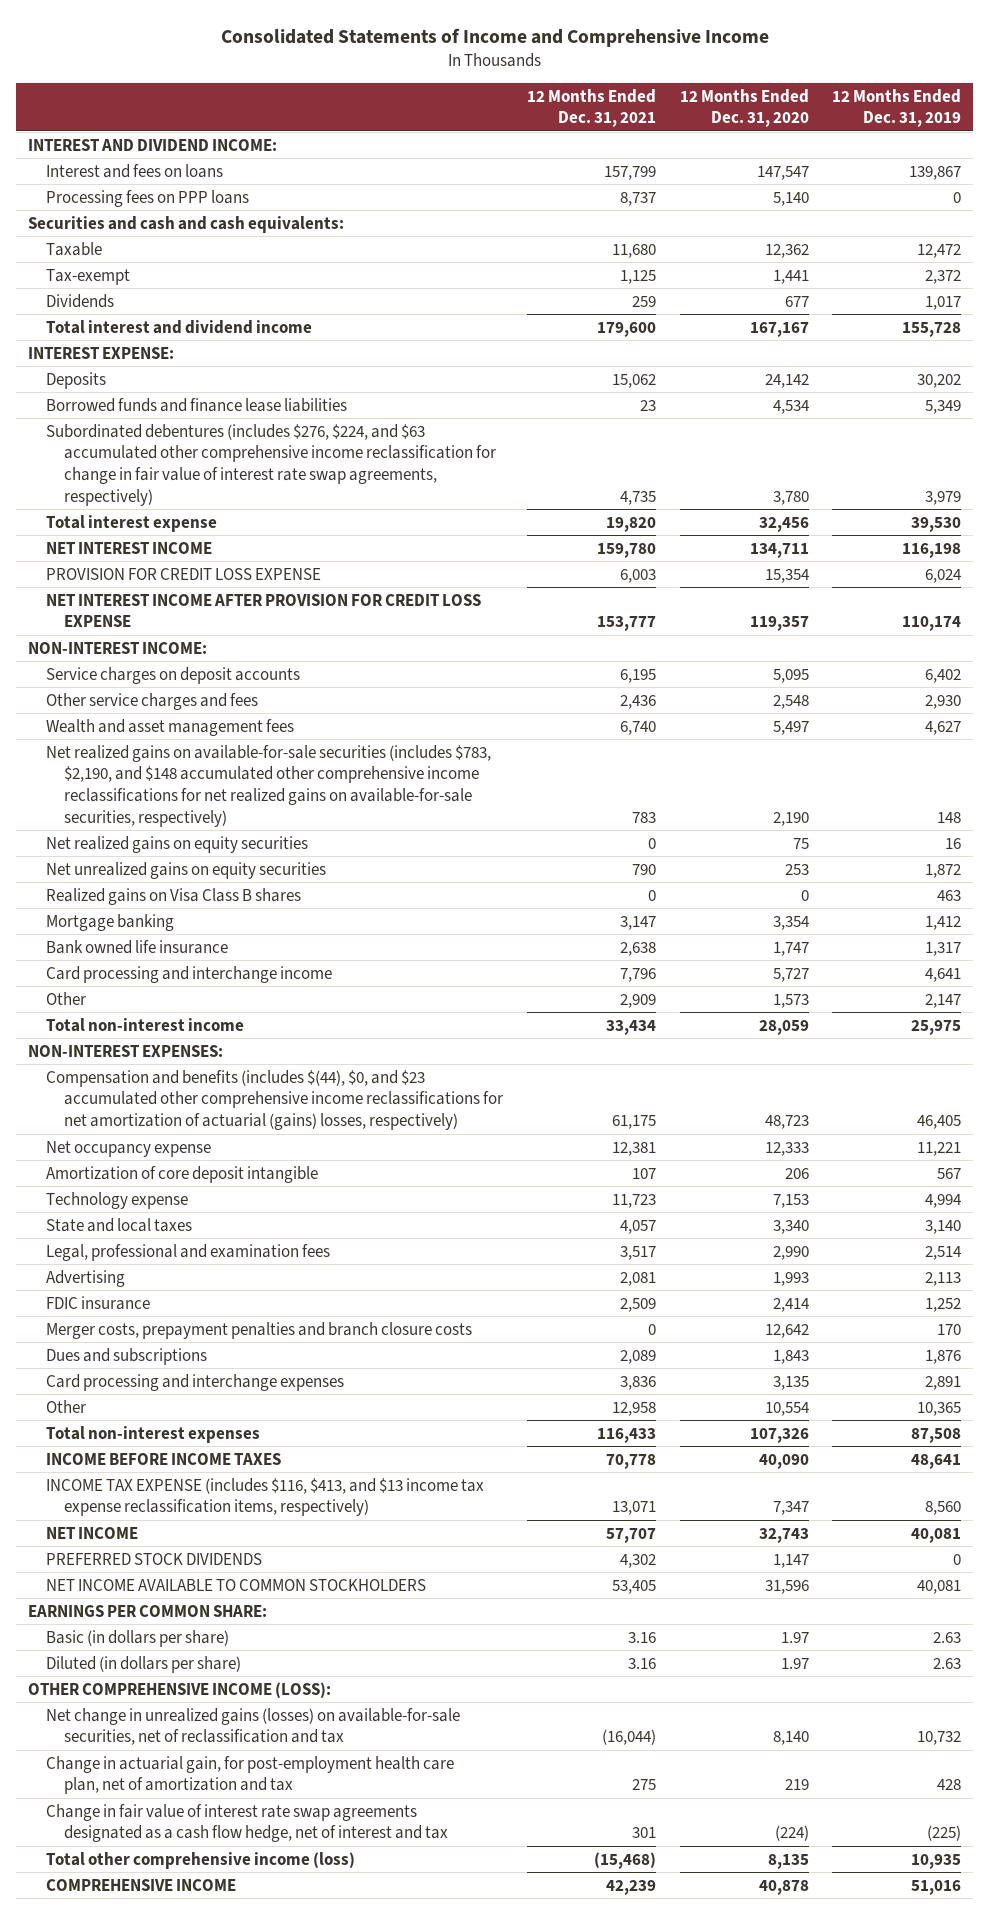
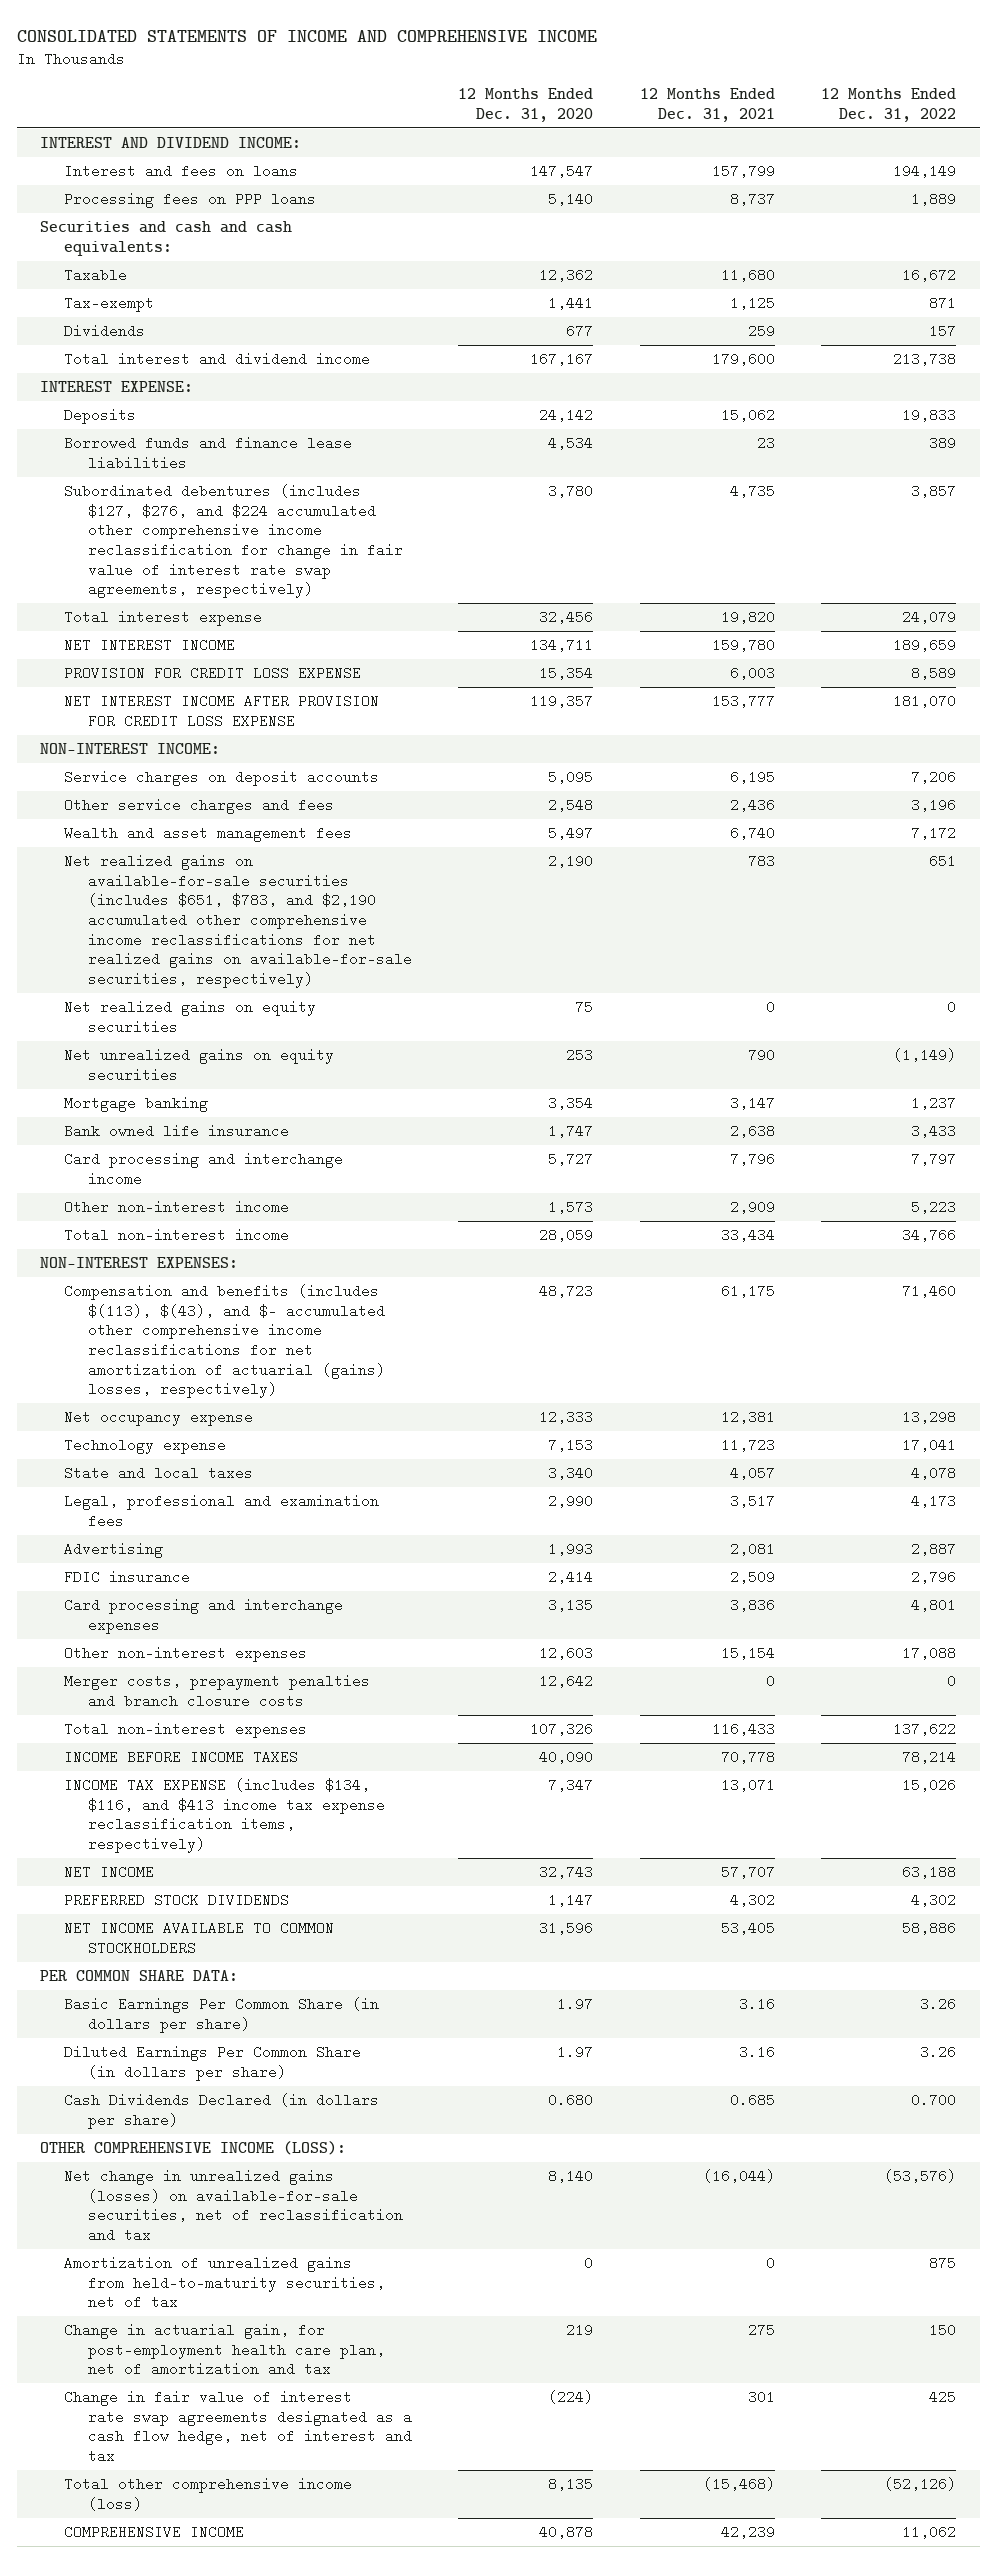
[220,27,769,47] Consolidated Statements of Income and Comprehensive Income -> [16,29,597,42] CONSOLIDATED STATEMENTS OF INCOME AND COMPREHENSIVE INCOME
[832,88,962,128] 12 Months Ended Dec. 31, 2019 -> none
none -> [821,88,957,122] 12 Months Ended Dec. 31, 2022
[46,423,497,507] Subordinated debentures (includes $276, $224, and $63 accumulated other comprehensive income reclassification for change in fair value of interest rate swap agreements, respectively) -> [63,483,403,599] Subordinated debentures (includes $127, $276, and $224 accumulated other comprehensive income reclassification for change in fair value of interest rate swap agreements, respectively)
[46,744,492,828] Net realized gains on available-for-sale securities (includes $783, $2,190, and $148 accumulated other comprehensive income reclassifications for net realized gains on available-for-sale securities, respectively) -> [63,853,412,988] Net realized gains on available-for-sale securities (includes $651, $783, and $2,190 accumulated other comprehensive income reclassifications for net realized gains on available-for-sale securities, respectively)
[46,887,302,905] Realized gains on Visa Class B shares -> none
[46,991,87,1005] Other -> [63,1199,289,1214] Other non-interest income
[46,1069,504,1131] Compensation and benefits (includes $(44), $0, and $23 accumulated other comprehensive income reclassifications for net amortization of actuarial (gains) losses, respectively) -> [63,1283,385,1399] Compensation and benefits (includes $(113), $(43), and $- accumulated other comprehensive income reclassifications for net amortization of actuarial (gains) losses, respectively)
[46,1165,319,1183] Amortization of core deposit intangible -> none
[46,1347,208,1365] Dues and subscriptions -> none
[46,1399,87,1413] Other -> [63,1645,307,1662] Other non-interest expenses
[612,1401,657,1416] 12,958 -> [720,1645,775,1660] 15,154
[764,1401,809,1416] 10,554 -> [539,1645,594,1660] 12,603
[46,1321,473,1339] Merger costs, prepayment penalties and branch closure costs -> [63,1673,370,1708] Merger costs, prepayment penalties and branch closure costs
[46,1477,485,1517] INCOME TAX EXPENSE (includes $116, $413, and $13 income tax expense reclassification items, respectively) -> [63,1777,385,1853] INCOME TAX EXPENSE (includes $134, $116, and $413 income tax expense reclassification items, respectively)
[27,1604,267,1617] EARNINGS PER COMMON SHARE: -> [39,1969,238,1981] PER COMMON SHARE DATA:
[46,1629,230,1647] Basic (in dollars per share) -> [63,1996,379,2033] Basic Earnings Per Common Share (in dollars per share)
[46,1655,242,1673] Diluted (in dollars per share) -> [63,2044,361,2081] Diluted Earnings Per Common Share (in dollars per share)
none -> [63,2092,379,2129] Cash Dividends Declared (in dollars per share)
none -> [63,2255,385,2310] Amortization of unrealized gains from held-to-maturity securities, net of tax

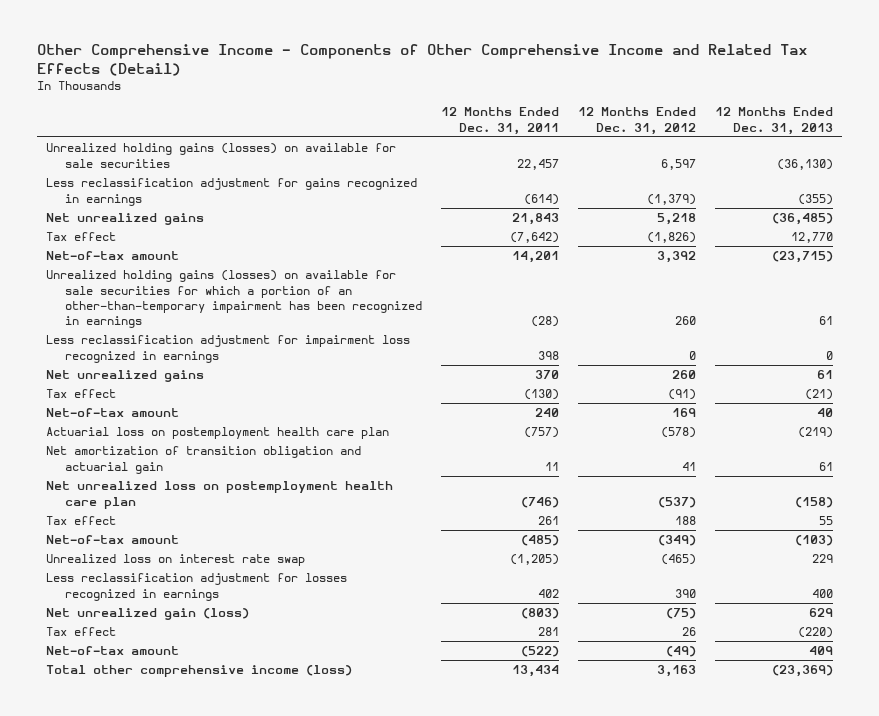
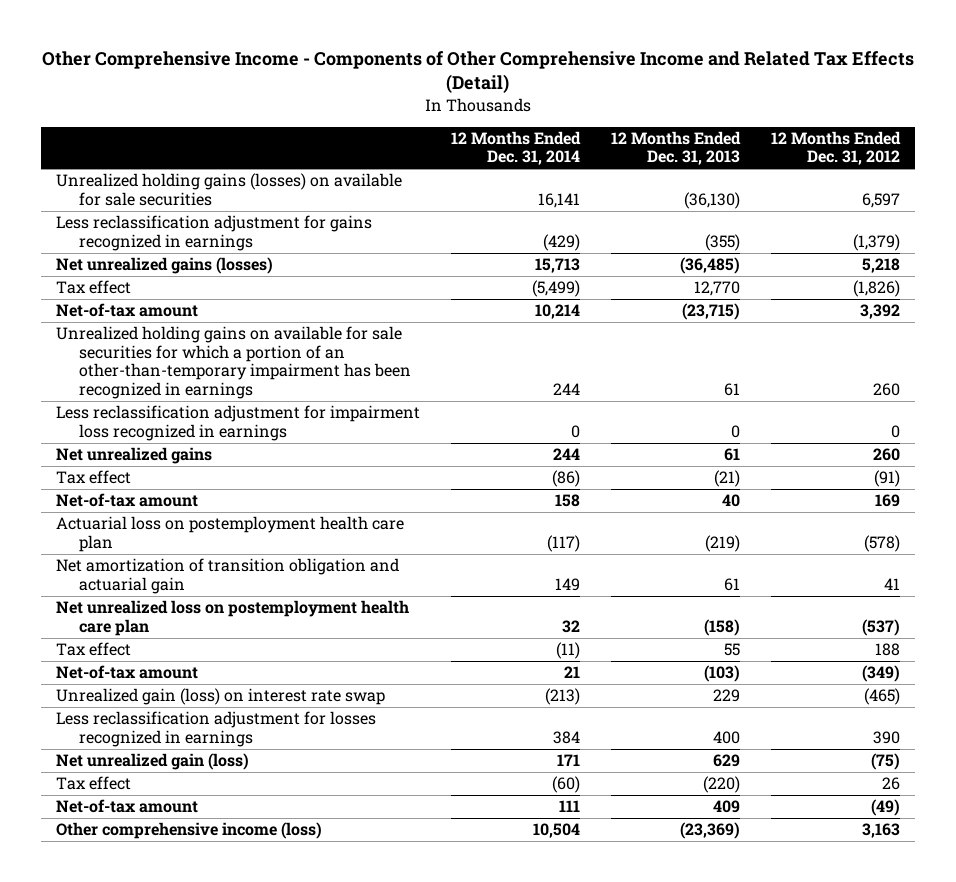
[440,107,559,135] 12 Months Ended Dec. 31, 2011 -> none
none -> [450,130,581,166] 12 Months Ended Dec. 31, 2014
[46,213,205,226] Net unrealized gains -> [55,257,273,275] Net unrealized gains (losses)
[46,270,422,329] Unrealized holding gains (losses) on available for sale securities for which a portion of an other-than-temporary impairment has been recognized in earnings -> [55,326,411,399] Unrealized holding gains on available for sale securities for which a portion of an other-than-temporary impairment has been recognized in earnings
[46,554,306,567] Unrealized loss on interest rate swap -> [55,688,385,706] Unrealized gain (loss) on interest rate swap
[46,665,353,678] Total other comprehensive income (loss) -> [55,822,322,840] Other comprehensive income (loss)

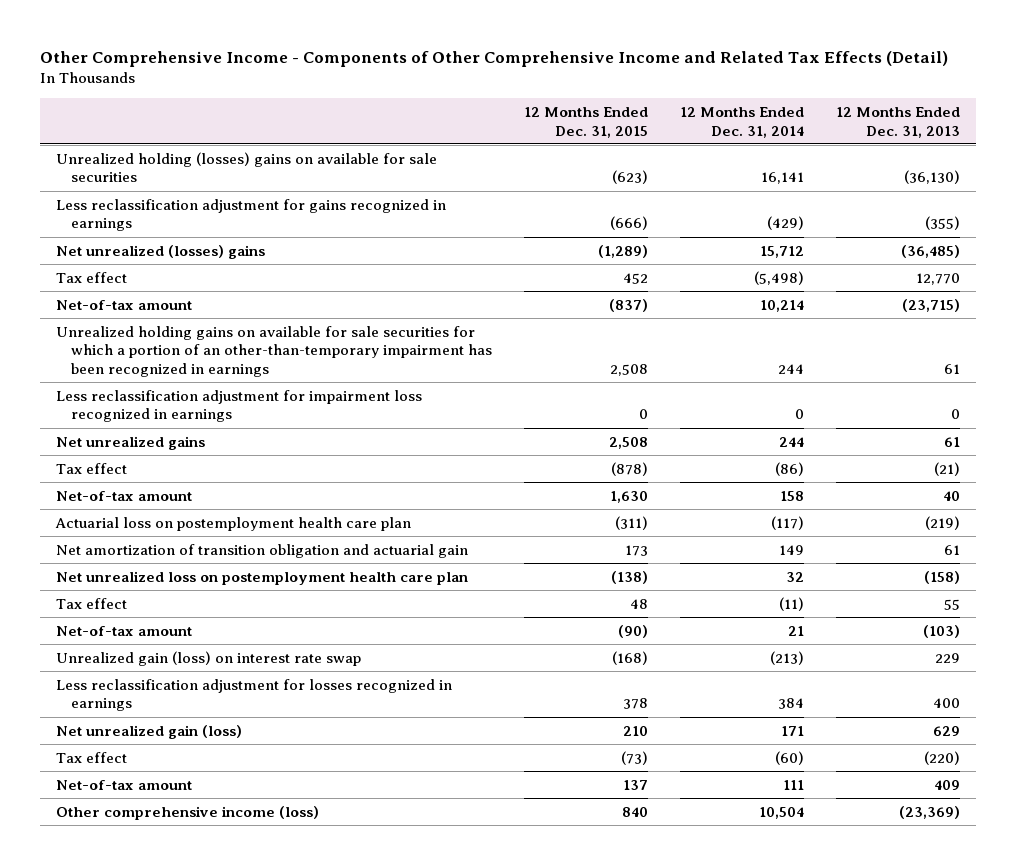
[770,130,901,166] 12 Months Ended Dec. 31, 2012 -> none
none -> [524,106,649,138] 12 Months Ended Dec. 31, 2015
[55,173,402,206] Unrealized holding gains (losses) on available for sale securities -> [55,151,437,183] Unrealized holding (losses) gains on available for sale securities
[55,257,273,275] Net unrealized gains (losses) -> [55,244,265,259] Net unrealized (losses) gains
[534,258,580,274] 15,713 -> [760,245,805,258] 15,712
[531,280,580,298] (5,499) -> [754,270,805,285] (5,498)

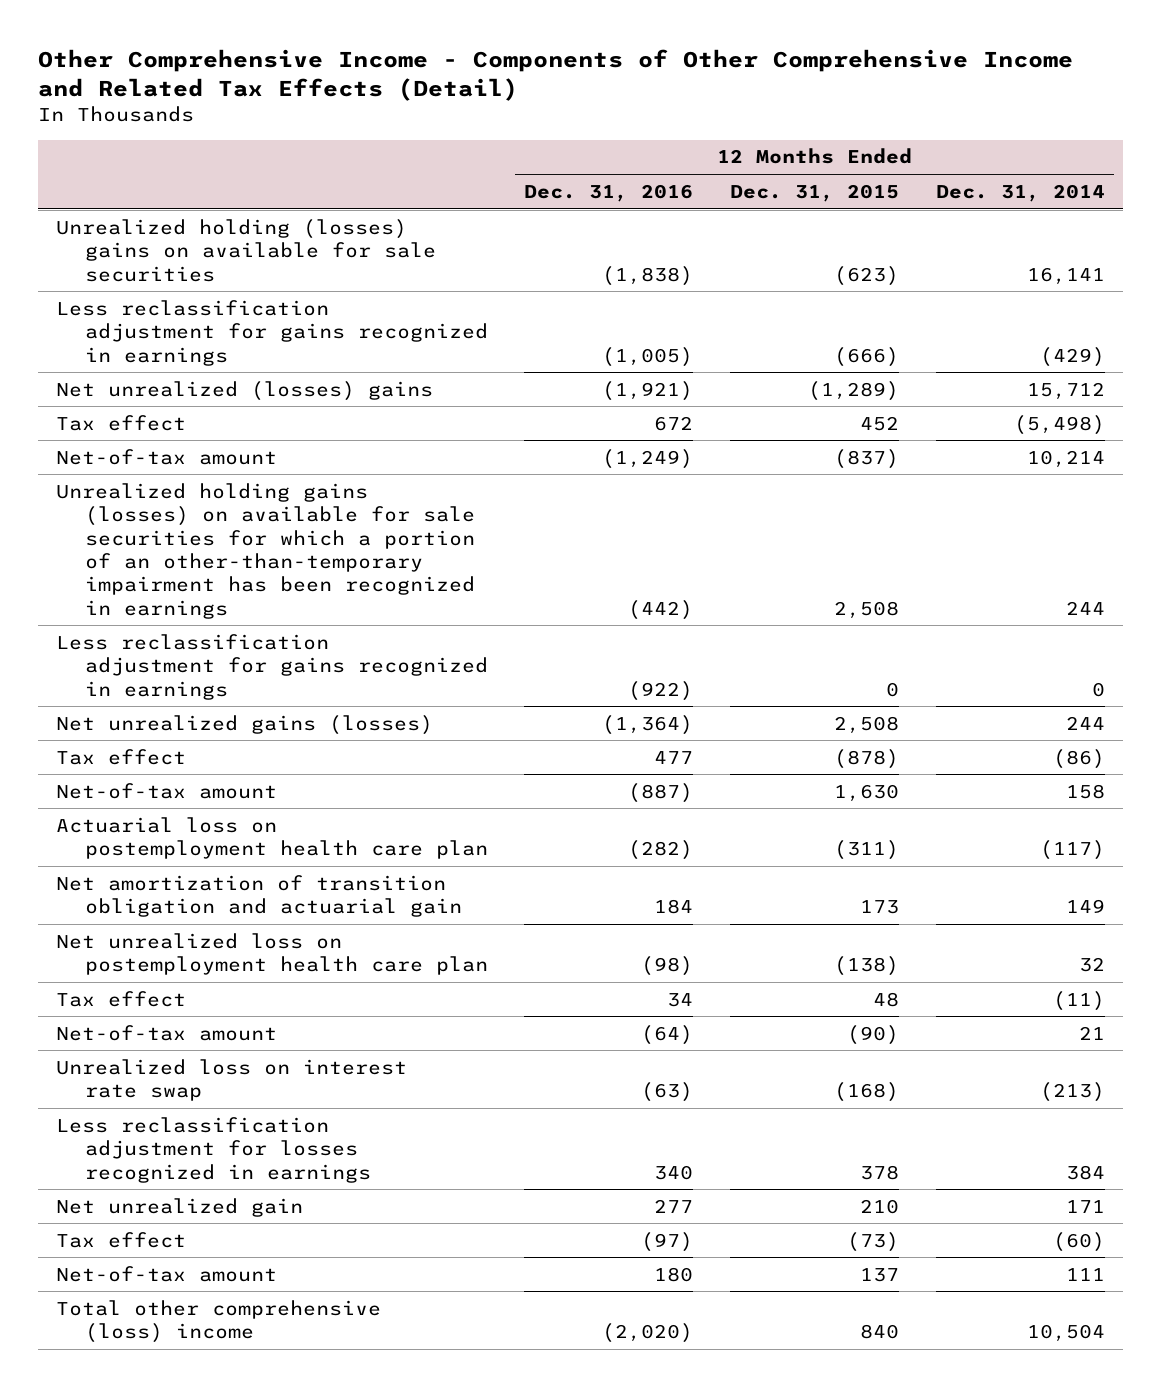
[836,106,961,138] 12 Months Ended Dec. 31, 2013 -> none
none -> [524,183,694,202] Dec. 31, 2016
[55,325,493,378] Unrealized holding gains on available for sale securities for which a portion of an other-than-temporary impairment has been recognized in earnings -> [56,482,475,619] Unrealized holding gains (losses) on available for sale securities for which a portion of an other-than-temporary impairment has been recognized in earnings
[55,389,422,423] Less reclassification adjustment for impairment loss recognized in earnings -> [56,633,488,700] Less reclassification adjustment for gains recognized in earnings
[55,435,205,450] Net unrealized gains -> [56,714,434,735] Net unrealized gains (losses)
[55,650,361,666] Unrealized gain (loss) on interest rate swap -> [56,1058,408,1102] Unrealized loss on interest rate swap
[55,724,242,739] Net unrealized gain (loss) -> [56,1197,304,1217] Net unrealized gain
[55,805,319,820] Other comprehensive income (loss) -> [56,1299,382,1344] Total other comprehensive (loss) income

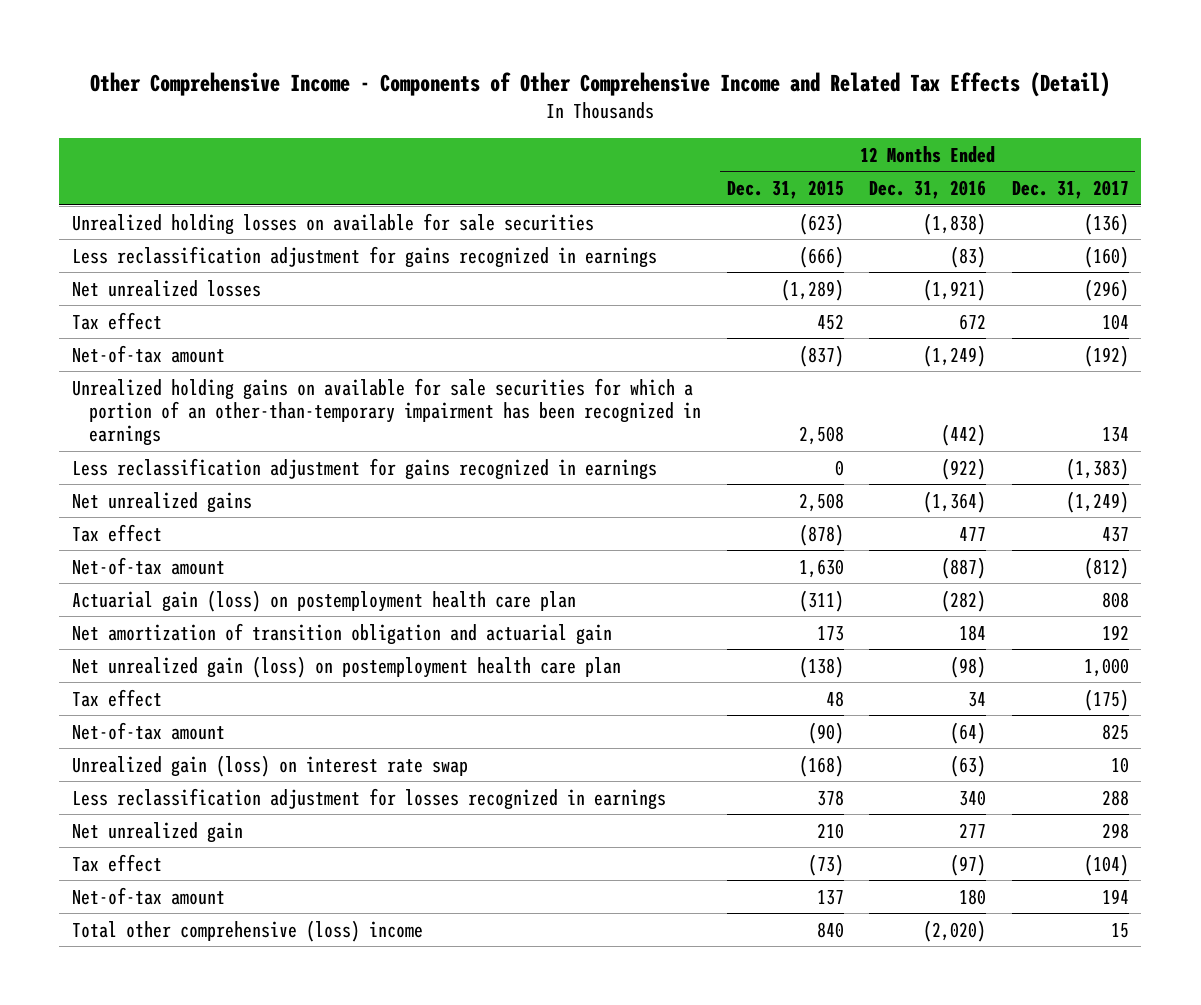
[935,183,1105,202] Dec. 31, 2014 -> none
none -> [1011,180,1129,200] Dec. 31, 2017
[56,218,436,282] Unrealized holding (losses) gains on available for sale securities -> [71,212,594,235] Unrealized holding losses on available for sale securities
[602,346,694,367] (1,005) -> [950,245,987,268] (83)
[56,380,434,401] Net unrealized (losses) gains -> [71,279,261,297] Net unrealized losses
[56,482,475,619] Unrealized holding gains (losses) on available for sale securities for which a portion of an other-than-temporary impairment has been recognized in earnings -> [71,377,701,447] Unrealized holding gains on available for sale securities for which a portion of an other-than-temporary impairment has been recognized in earnings
[56,714,434,735] Net unrealized gains (losses) -> [71,491,252,513] Net unrealized gains
[56,816,488,860] Actuarial loss on postemployment health care plan -> [71,589,576,612] Actuarial gain (loss) on postemployment health care plan
[56,932,488,976] Net unrealized loss on postemployment health care plan -> [71,655,621,678] Net unrealized gain (loss) on postemployment health care plan
[56,1058,408,1102] Unrealized loss on interest rate swap -> [71,754,468,777] Unrealized gain (loss) on interest rate swap

